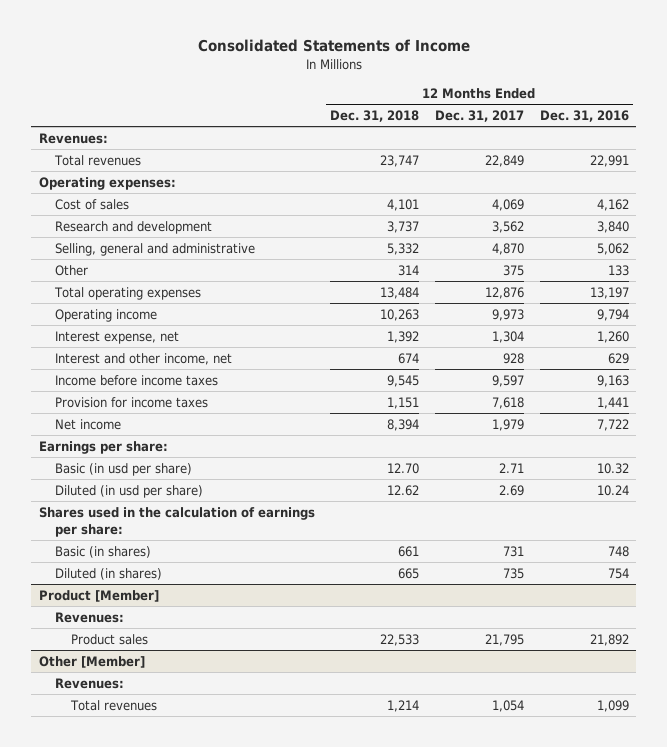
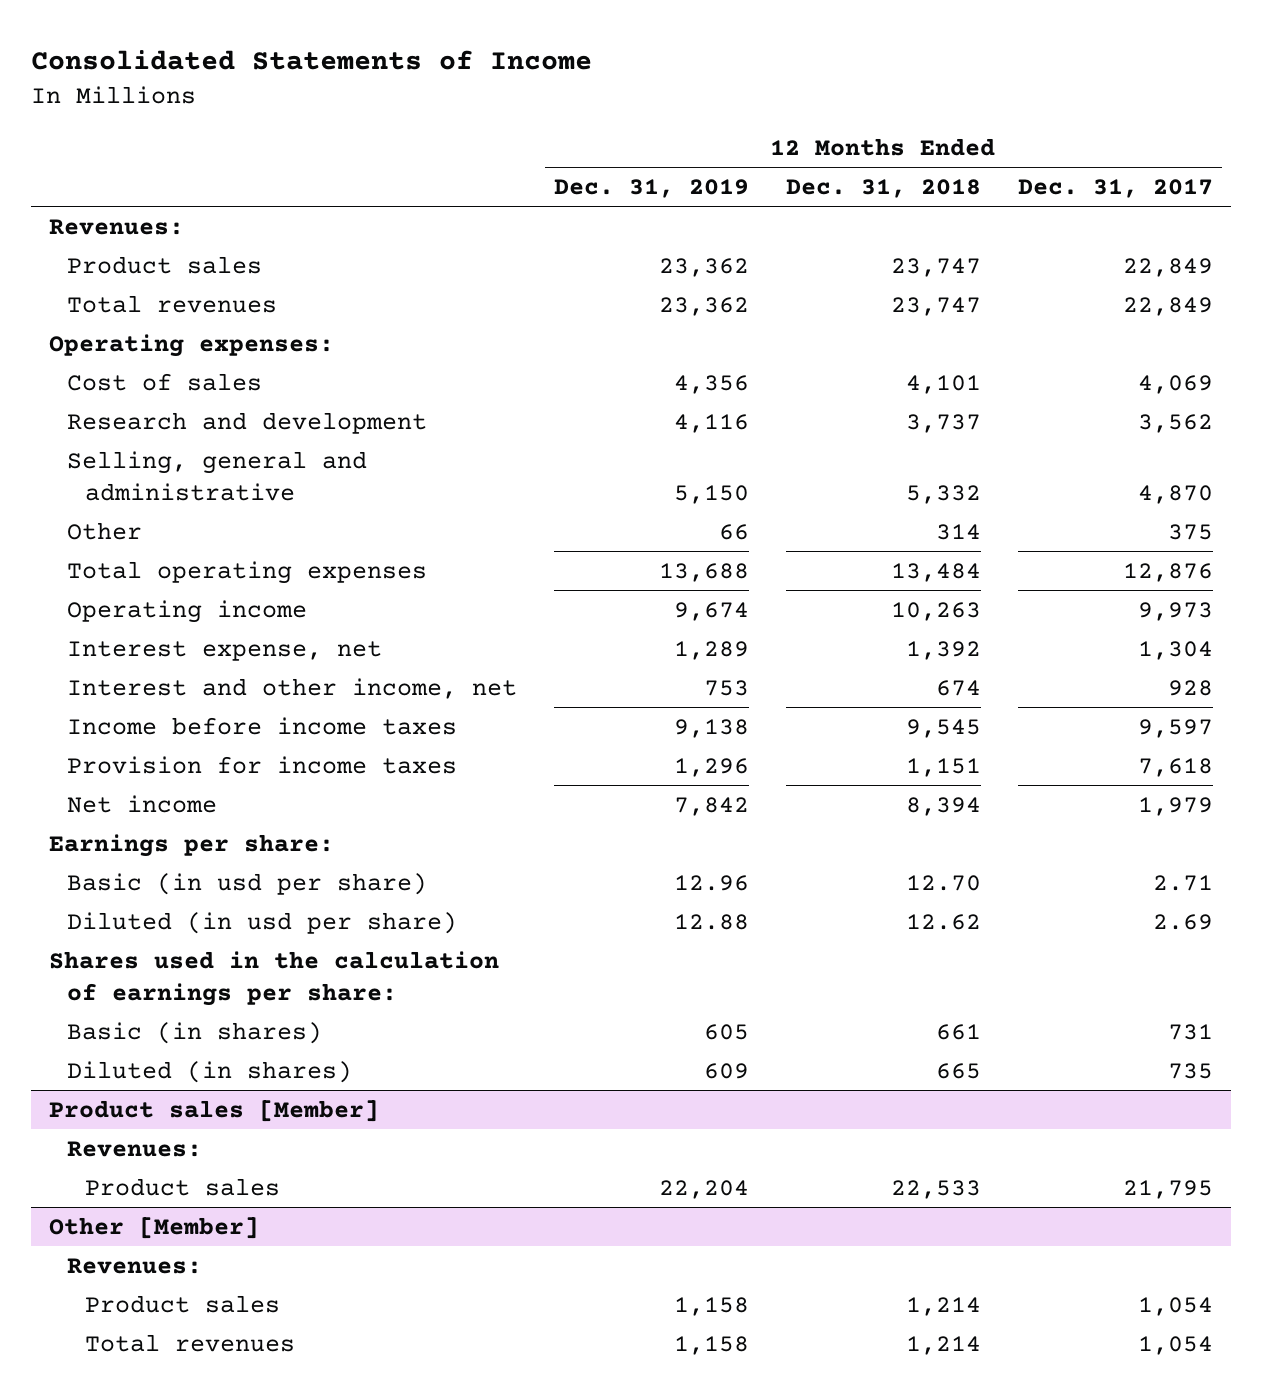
[539,110,629,123] Dec. 31, 2016 -> none
none -> [553,179,749,199] Dec. 31, 2019
none -> [66,255,262,274] Product sales
[38,589,159,602] Product [Member] -> [49,1099,380,1122] Product sales [Member]
none -> [84,1294,280,1313] Product sales

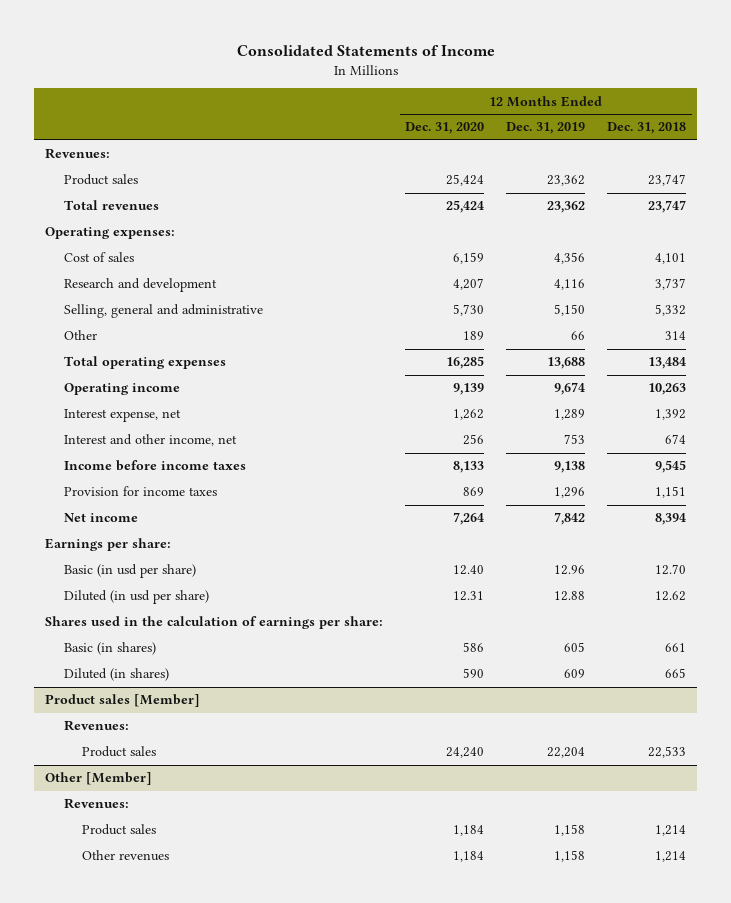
[1017,179,1213,199] Dec. 31, 2017 -> none
none -> [405,122,485,135] Dec. 31, 2020
[84,1333,295,1352] Total revenues -> [82,850,170,862] Other revenues

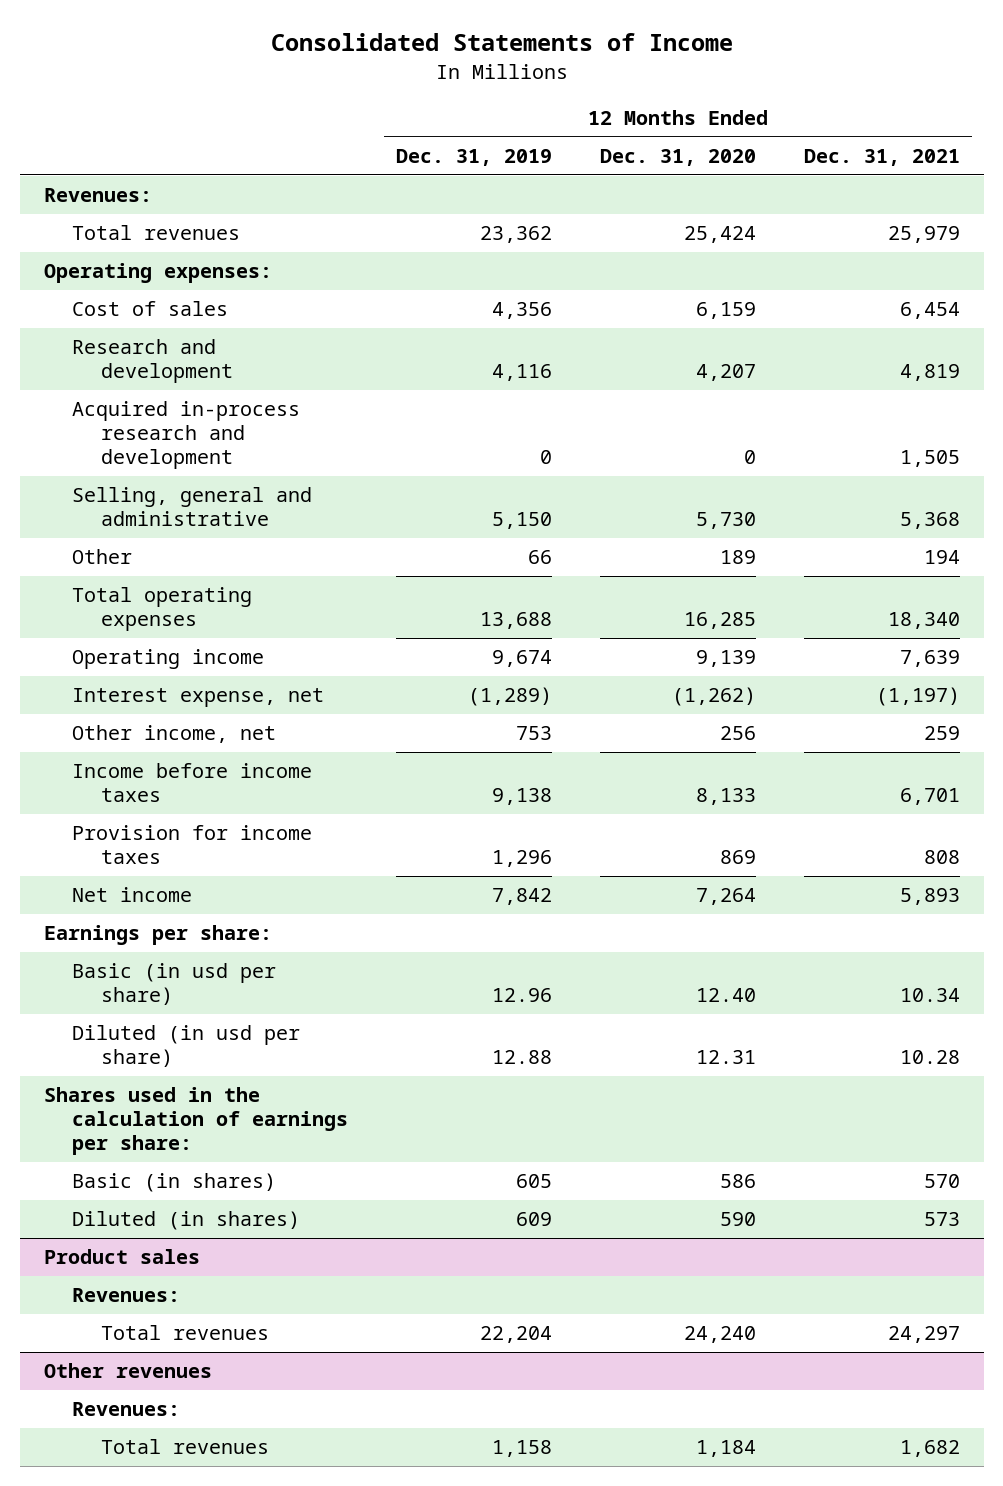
[607,122,687,135] Dec. 31, 2018 -> none
none -> [803,149,960,167] Dec. 31, 2021
[63,174,138,186] Product sales -> none
none -> [72,401,301,470] Acquired in-process research and development
[453,409,485,421] 1,262 -> [671,687,756,707] (1,262)
[554,409,586,421] 1,289 -> [468,687,553,707] (1,289)
[63,434,237,447] Interest and other income, net -> [72,725,277,744] Other income, net
[45,694,201,708] Product sales [Member] -> [43,1249,200,1265] Product sales
[82,746,157,758] Product sales -> [100,1325,269,1341] Total revenues
[45,772,153,786] Other [Member] -> [43,1363,212,1379] Other revenues
[82,824,157,836] Product sales -> none
[82,850,170,862] Other revenues -> [100,1439,269,1455] Total revenues

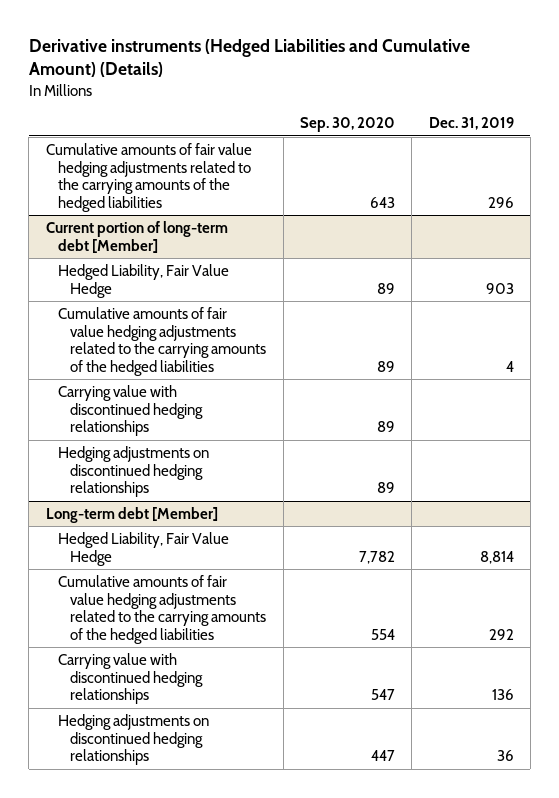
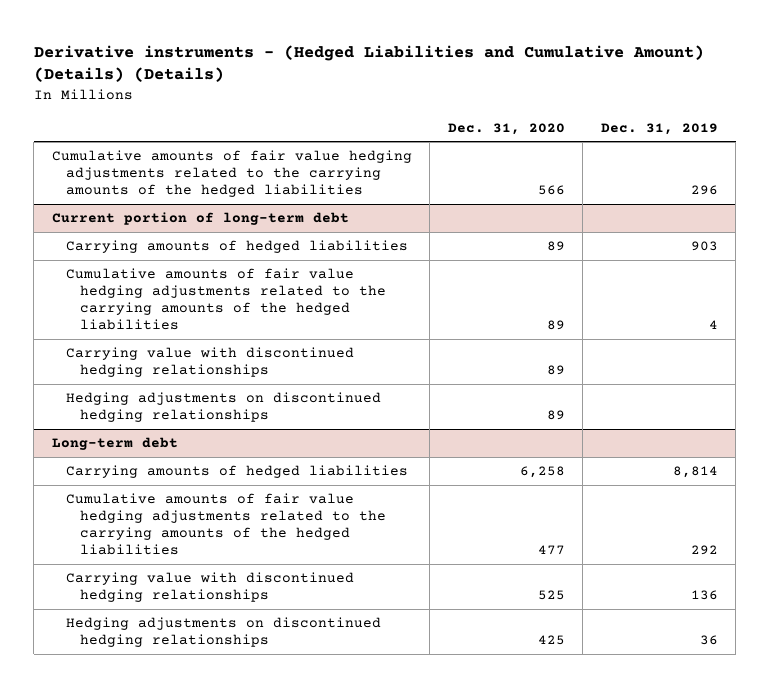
[28,39,470,78] Derivative instruments (Hedged Liabilities and Cumulative Amount) (Details) -> [33,44,704,83] Derivative instruments - (Hedged Liabilities and Cumulative Amount) (Details) (Details)
[300,117,396,133] Sep. 30, 2020 -> none
none -> [447,122,565,135] Dec. 31, 2020
[45,220,228,253] Current portion of long-term debt [Member] -> [51,212,349,226] Current portion of long-term debt
[58,263,230,298] Hedged Liability, Fair Value Hedge -> [65,240,408,254] Carrying amounts of hedged liabilities
[45,506,218,523] Long-term debt [Member] -> [51,437,178,451] Long-term debt
[58,531,230,566] Hedged Liability, Fair Value Hedge -> [65,465,408,479] Carrying amounts of hedged liabilities

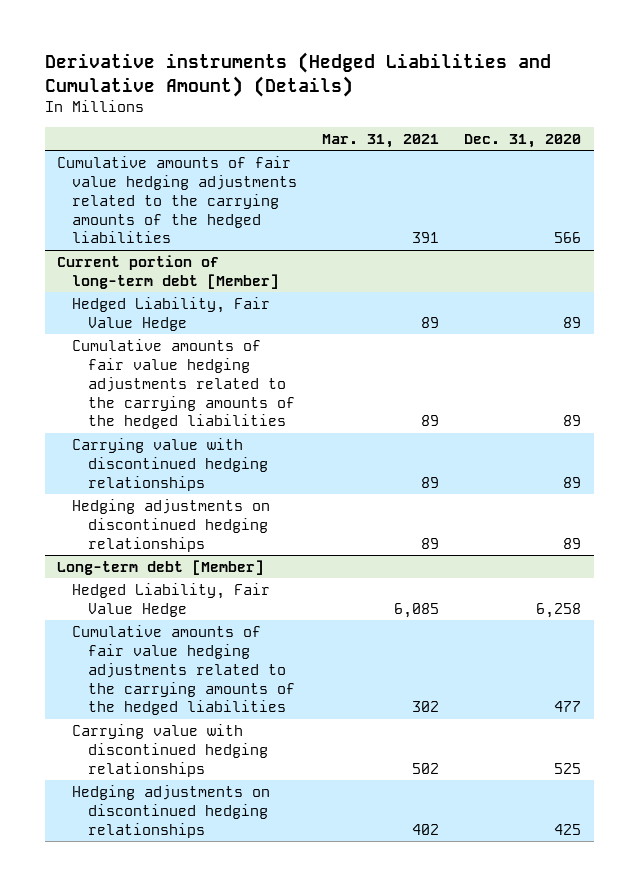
[33,44,704,83] Derivative instruments - (Hedged Liabilities and Cumulative Amount) (Details) (Details) -> [44,52,551,97] Derivative instruments (Hedged Liabilities and Cumulative Amount) (Details)
[600,122,718,135] Dec. 31, 2019 -> none
none -> [322,134,440,149] Mar. 31, 2021
[51,212,349,226] Current portion of long-term debt -> [57,254,280,289] Current portion of long-term debt [Member]
[65,240,408,254] Carrying amounts of hedged liabilities -> [72,296,271,331] Hedged Liability, Fair Value Hedge
[51,437,178,451] Long-term debt -> [57,559,265,575] Long-term debt [Member]
[65,465,408,479] Carrying amounts of hedged liabilities -> [72,582,271,617] Hedged Liability, Fair Value Hedge

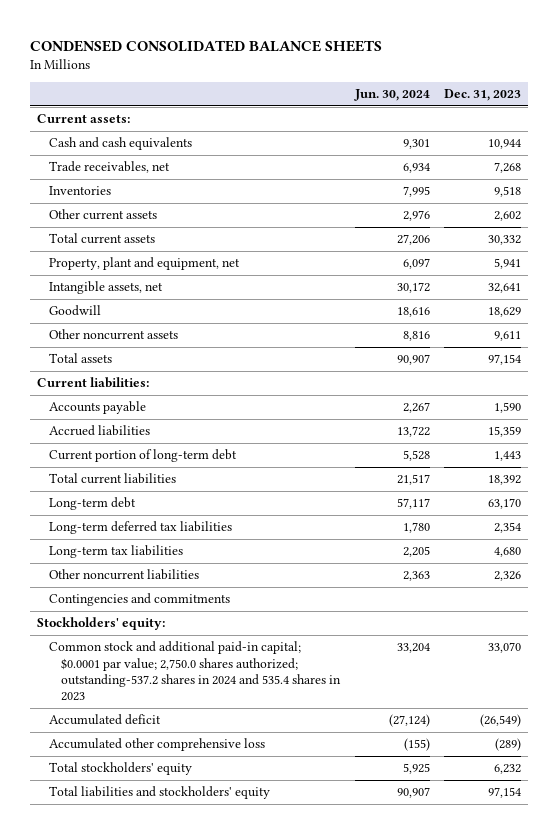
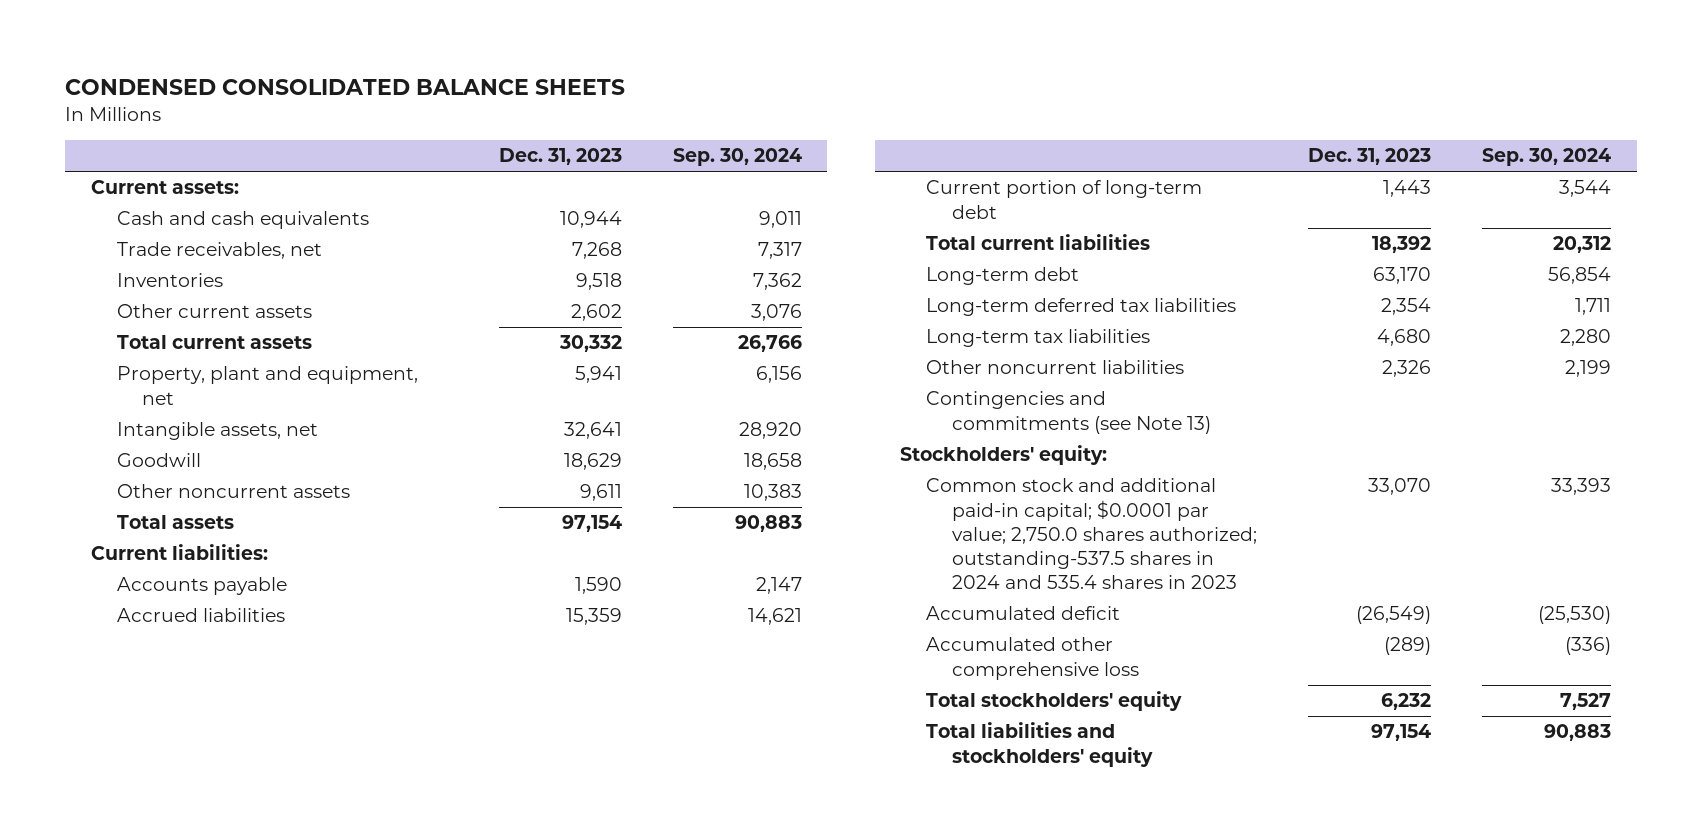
[353,89,430,102] Jun. 30, 2024 -> none
none -> [672,148,802,167] Sep. 30, 2024
[49,593,231,607] Contingencies and commitments -> [926,391,1211,434] Contingencies and commitments (see Note 13)
[49,641,342,702] Common stock and additional paid-in capital; $0.0001 par value; 2,750.0 shares authorized; outstanding-537.2 shares in 2024 and 535.4 shares in 2023 -> [926,478,1257,590] Common stock and additional paid-in capital; $0.0001 par value; 2,750.0 shares authorized; outstanding-537.5 shares in 2024 and 535.4 shares in 2023

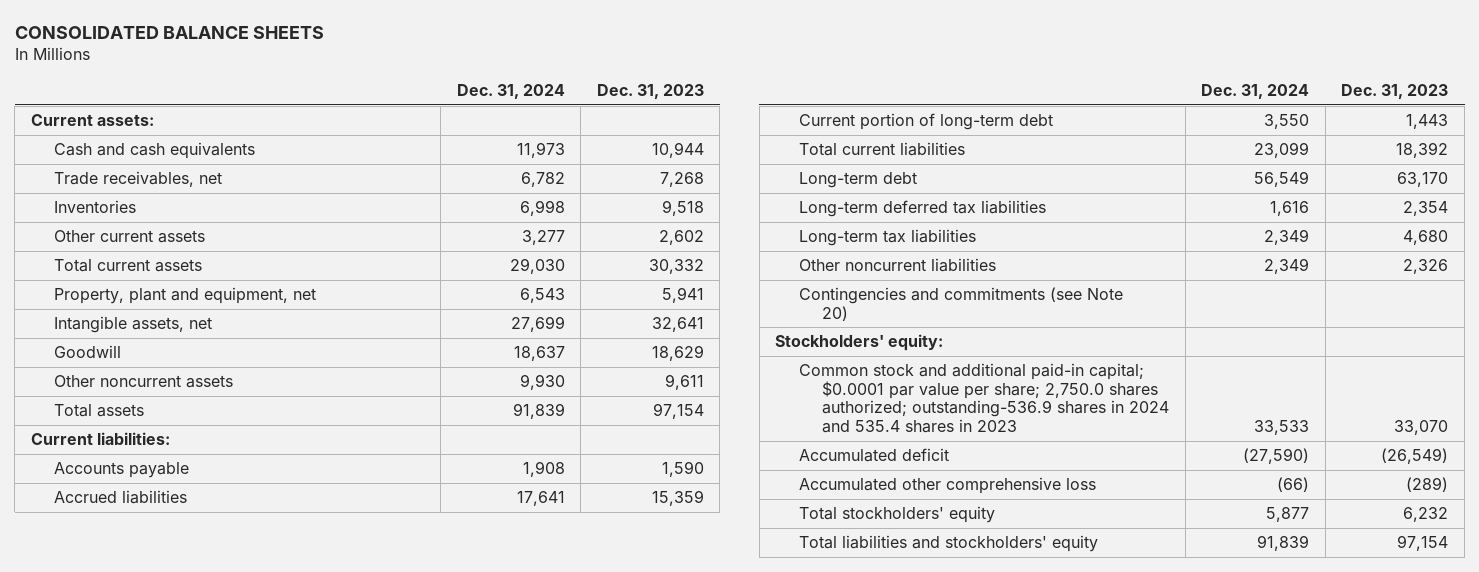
[65,78,626,95] CONDENSED CONSOLIDATED BALANCE SHEETS -> [14,26,324,40] CONSOLIDATED BALANCE SHEETS
[672,148,802,167] Sep. 30, 2024 -> none
none -> [456,84,565,100] Dec. 31, 2024
[926,391,1211,434] Contingencies and commitments (see Note 13) -> [798,287,1123,321] Contingencies and commitments (see Note 20)
[926,478,1257,590] Common stock and additional paid-in capital; $0.0001 par value; 2,750.0 shares authorized; outstanding-537.5 shares in 2024 and 535.4 shares in 2023 -> [798,363,1170,434] Common stock and additional paid-in capital; $0.0001 par value per share; 2,750.0 shares authorized; outstanding-536.9 shares in 2024 and 535.4 shares in 2023

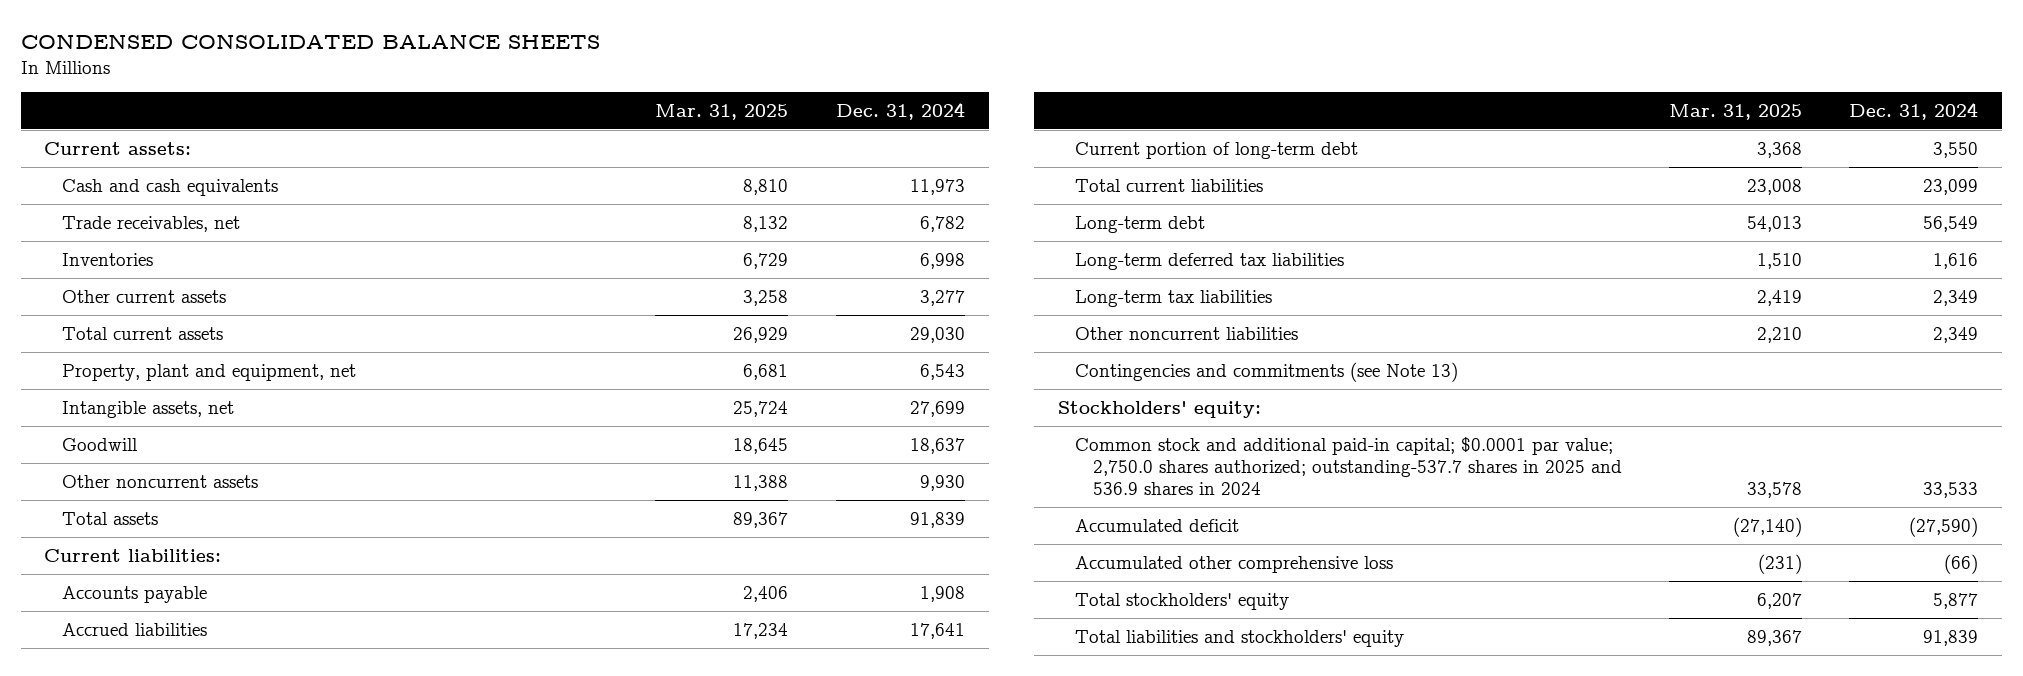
[14,26,324,40] CONSOLIDATED BALANCE SHEETS -> [20,34,600,50] CONDENSED CONSOLIDATED BALANCE SHEETS
[596,84,704,100] Dec. 31, 2023 -> none
none -> [655,103,789,120] Mar. 31, 2025
[798,287,1123,321] Contingencies and commitments (see Note 20) -> [1075,361,1459,382] Contingencies and commitments (see Note 13)
[798,363,1170,434] Common stock and additional paid-in capital; $0.0001 par value per share; 2,750.0 shares authorized; outstanding-536.9 shares in 2024 and 535.4 shares in 2023 -> [1075,436,1622,496] Common stock and additional paid-in capital; $0.0001 par value; 2,750.0 shares authorized; outstanding-537.7 shares in 2025 and 536.9 shares in 2024

